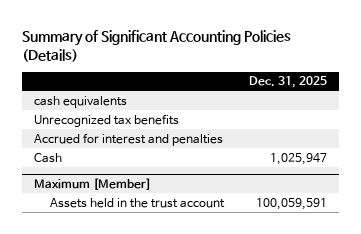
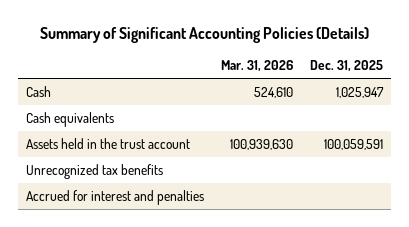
none -> [221,59,294,72] Mar. 31, 2026
[33,95,127,108] cash equivalents -> none
[33,178,151,191] Maximum [Member] -> none
none -> [26,111,115,127] Cash equivalents
[33,113,179,127] Unrecognized tax benefits -> [26,163,164,179] Unrecognized tax benefits
[33,132,223,146] Accrued for interest and penalties -> [26,189,205,205] Accrued for interest and penalties

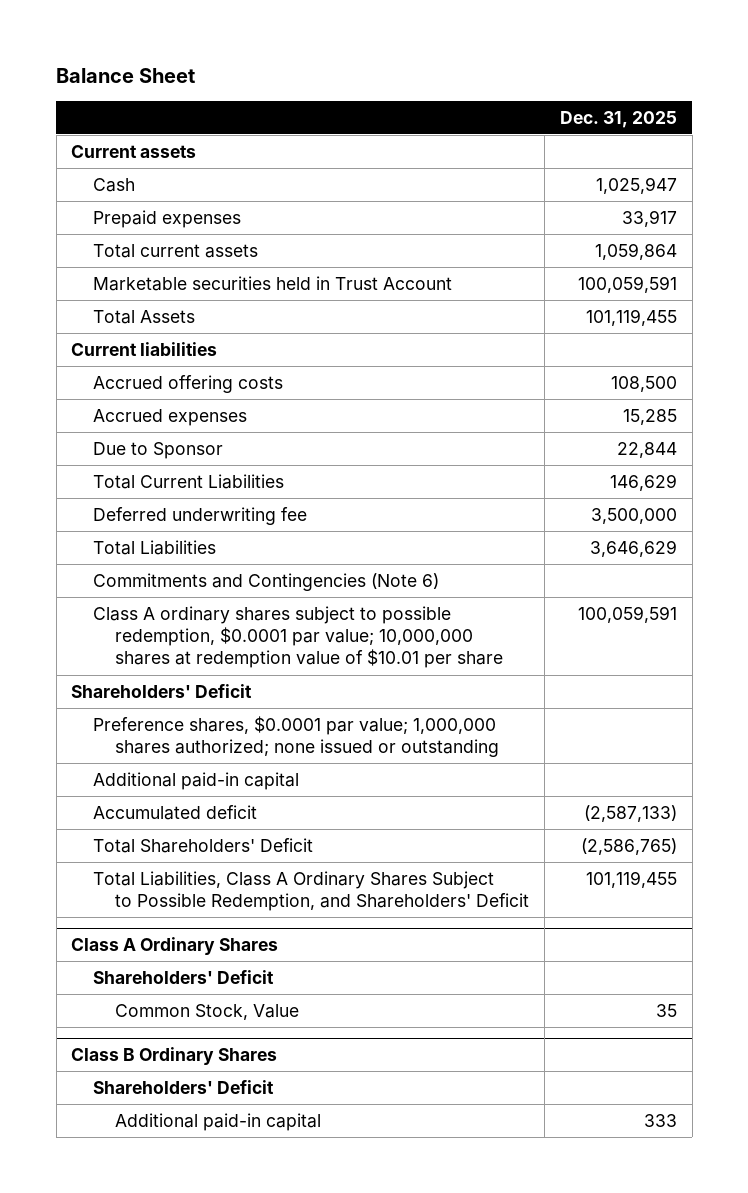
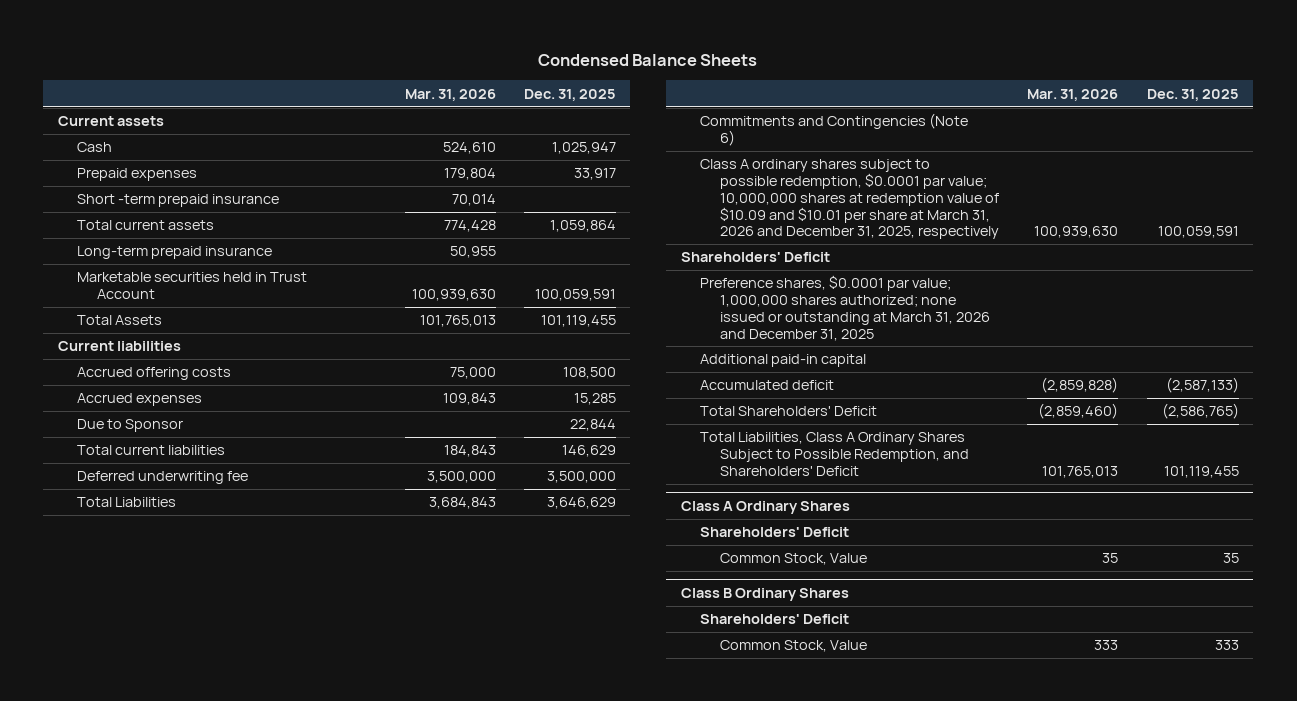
[56,68,196,84] Balance Sheet -> [538,53,758,66] Condensed Balance Sheets
none -> [404,88,496,101] Mar. 31, 2026
none -> [77,194,280,208] Short -term prepaid insurance
none -> [77,246,273,260] Long-term prepaid insurance
[93,473,285,489] Total Current Liabilities -> [77,445,226,456] Total current liabilities
[93,605,504,669] Class A ordinary shares subject to possible redemption, $0.0001 par value; 10,000,000 shares at redemption value of $10.01 per share -> [700,159,1000,240] Class A ordinary shares subject to possible redemption, $0.0001 par value; 10,000,000 shares at redemption value of $10.09 and $10.01 per share at March 31, 2026 and December 31, 2025, respectively
[93,715,500,758] Preference shares, $0.0001 par value; 1,000,000 shares authorized; none issued or outstanding -> [700,275,991,341] Preference shares, $0.0001 par value; 1,000,000 shares authorized; none issued or outstanding at March 31, 2026 and December 31, 2025
[115,1112,322,1131] Additional paid-in capital -> [720,640,868,653] Common Stock, Value

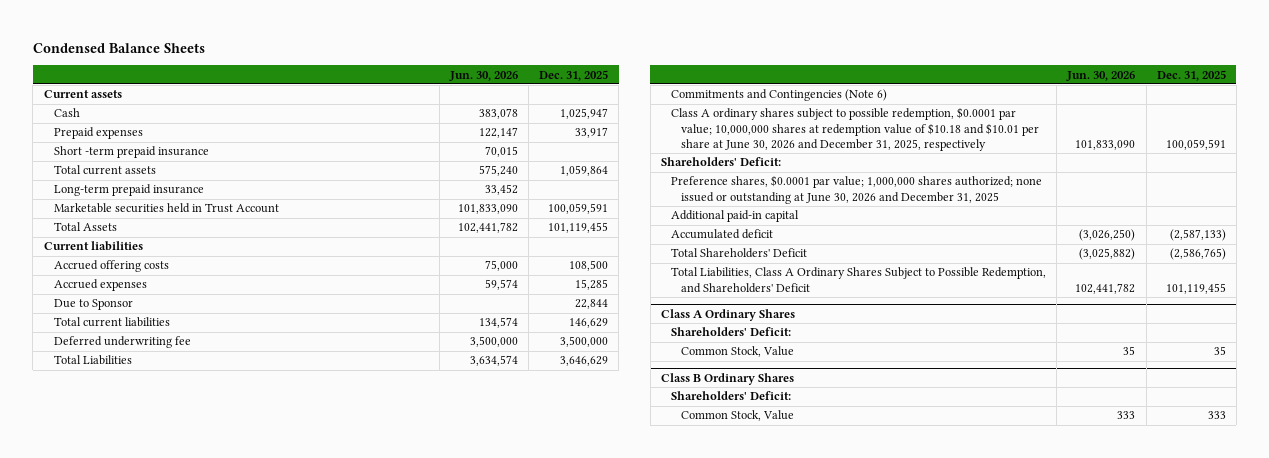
[404,88,496,101] Mar. 31, 2026 -> none
none -> [448,70,518,81] Jun. 30, 2026
[700,159,1000,240] Class A ordinary shares subject to possible redemption, $0.0001 par value; 10,000,000 shares at redemption value of $10.09 and $10.01 per share at March 31, 2026 and December 31, 2025, respectively -> [671,107,1040,152] Class A ordinary shares subject to possible redemption, $0.0001 par value; 10,000,000 shares at redemption value of $10.18 and $10.01 per share at June 30, 2026 and December 31, 2025, respectively
[680,252,830,263] Shareholders' Deficit -> [661,157,782,167] Shareholders' Deficit:
[700,275,991,341] Preference shares, $0.0001 par value; 1,000,000 shares authorized; none issued or outstanding at March 31, 2026 and December 31, 2025 -> [671,175,1043,204] Preference shares, $0.0001 par value; 1,000,000 shares authorized; none issued or outstanding at June 30, 2026 and December 31, 2025
[700,527,850,538] Shareholders' Deficit -> [671,327,792,337] Shareholders' Deficit:
[700,614,850,625] Shareholders' Deficit -> [671,391,792,401] Shareholders' Deficit:

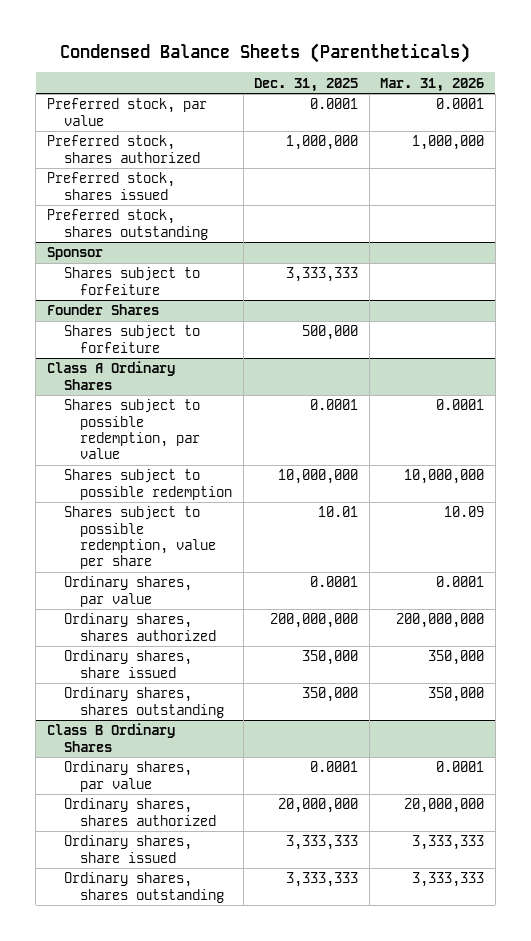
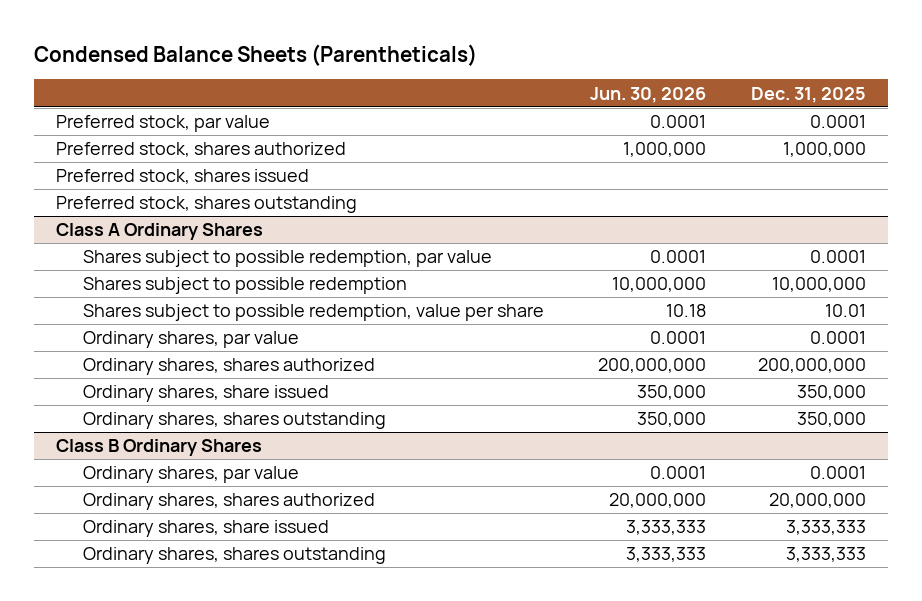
[380,77,485,92] Mar. 31, 2026 -> none
none -> [589,86,706,103] Jun. 30, 2026
[46,247,103,261] Sponsor -> none
[63,267,200,295] Shares subject to forfeiture -> none
[46,304,159,316] Founder Shares -> none
[63,325,200,353] Shares subject to forfeiture -> none

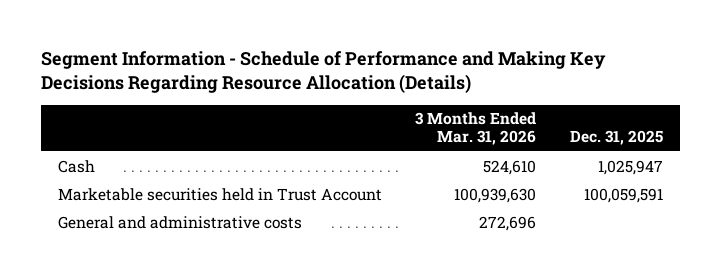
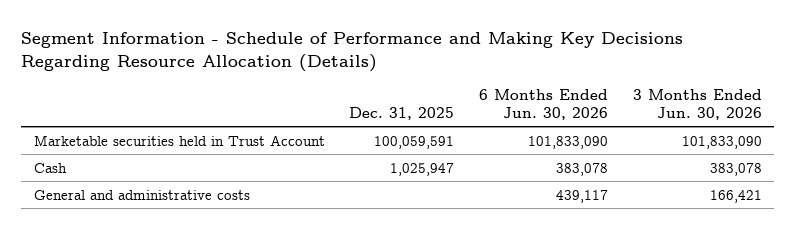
[415,112,537,146] 3 Months Ended Mar. 31, 2026 -> none
none -> [479,89,609,120] 6 Months Ended Jun. 30, 2026
none -> [632,89,762,120] 3 Months Ended Jun. 30, 2026
[57,159,95,173] Cash -> [33,162,67,173] Cash

